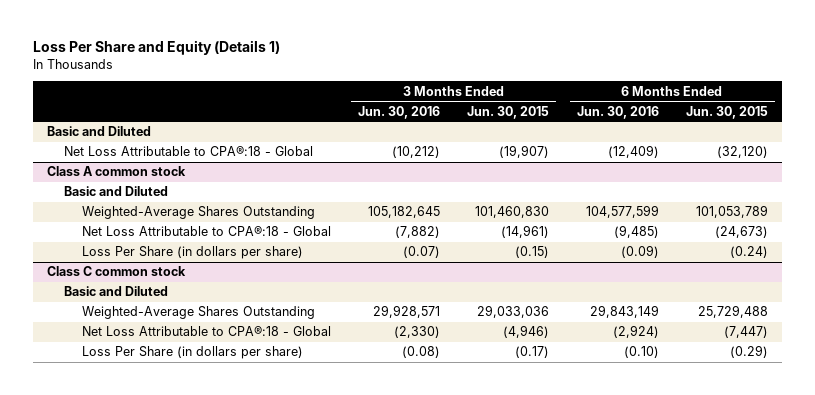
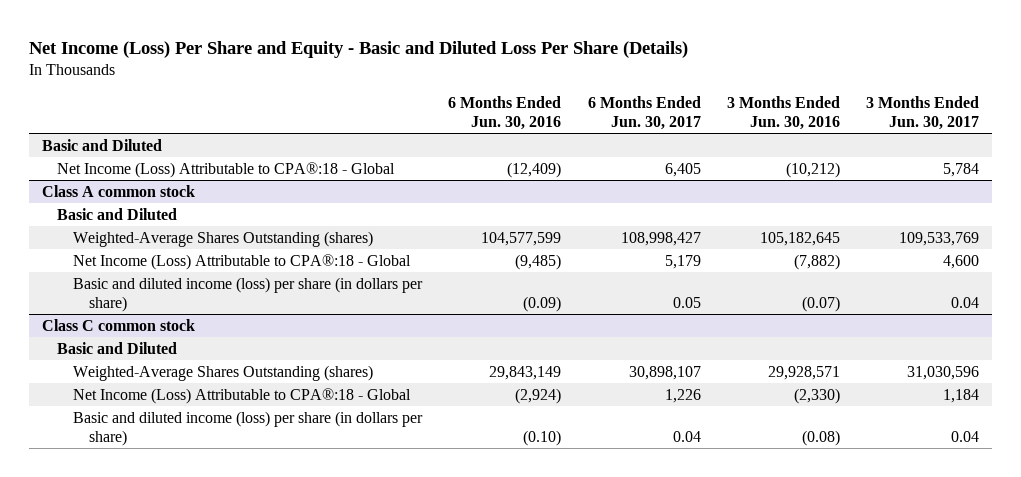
[33,40,281,56] Loss Per Share and Equity (Details 1) -> [28,40,688,58] Net Income (Loss) Per Share and Equity - Basic and Diluted Loss Per Share (Details)
[467,105,550,119] Jun. 30, 2015 -> none
[686,105,769,119] Jun. 30, 2015 -> none
none -> [587,96,701,130] 6 Months Ended Jun. 30, 2017
none -> [866,96,980,130] 3 Months Ended Jun. 30, 2017
[64,146,314,157] Net Loss Attributable to CPA®:18 - Global -> [57,161,396,178] Net Income (Loss) Attributable to CPA®:18 - Global
[81,206,315,220] Weighted-Average Shares Outstanding -> [73,230,374,247] Weighted-Average Shares Outstanding (shares)
[81,226,331,237] Net Loss Attributable to CPA®:18 - Global -> [73,253,412,270] Net Income (Loss) Attributable to CPA®:18 - Global
[81,246,303,260] Loss Per Share (in dollars per share) -> [73,276,424,312] Basic and diluted income (loss) per share (in dollars per share)
[81,306,315,320] Weighted-Average Shares Outstanding -> [73,364,374,381] Weighted-Average Shares Outstanding (shares)
[81,326,331,337] Net Loss Attributable to CPA®:18 - Global -> [73,387,412,404] Net Income (Loss) Attributable to CPA®:18 - Global
[81,346,303,360] Loss Per Share (in dollars per share) -> [73,410,424,446] Basic and diluted income (loss) per share (in dollars per share)

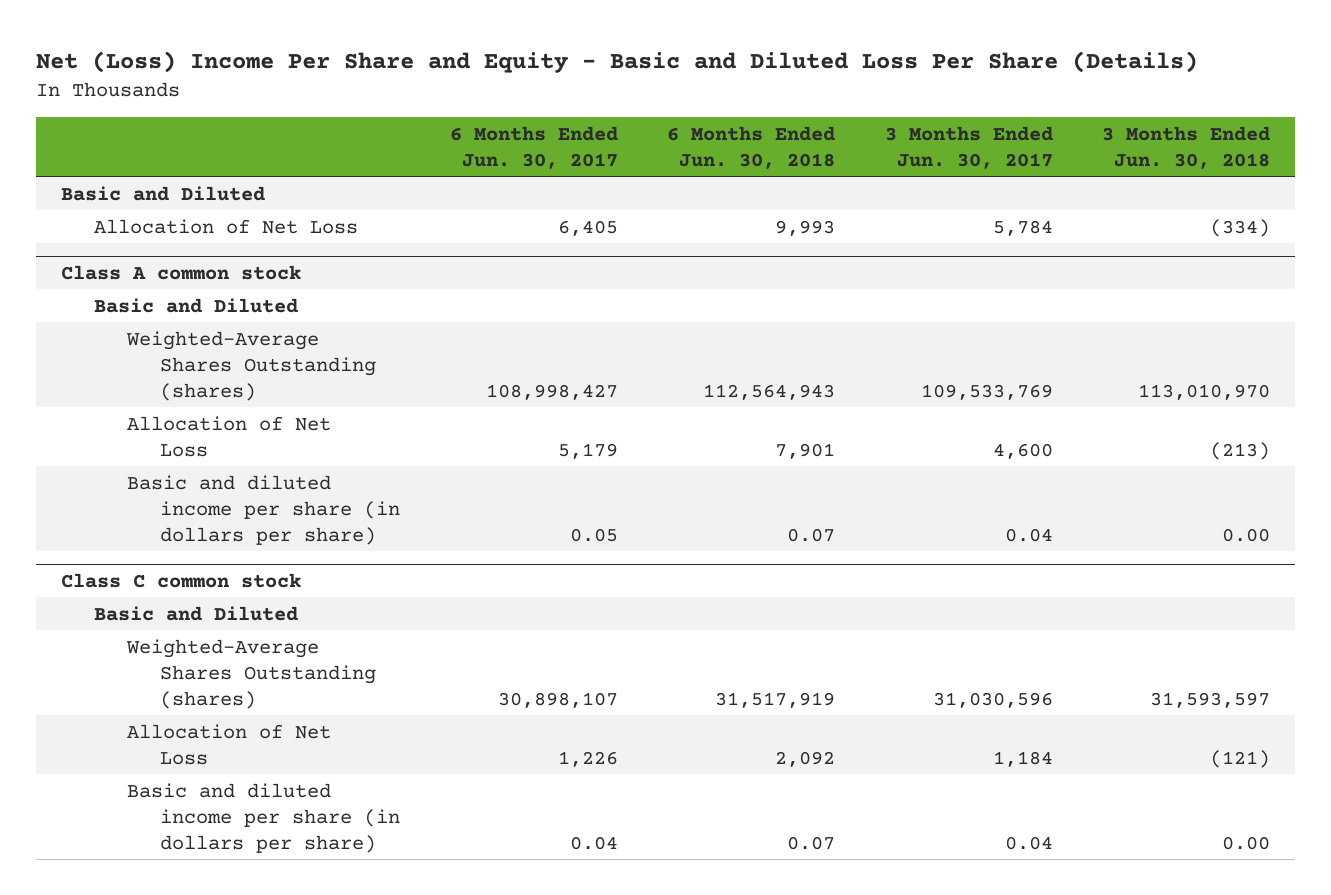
[28,40,688,58] Net Income (Loss) Per Share and Equity - Basic and Diluted Loss Per Share (Details) -> [36,51,1199,74] Net (Loss) Income Per Share and Equity - Basic and Diluted Loss Per Share (Details)
[448,96,562,130] 6 Months Ended Jun. 30, 2016 -> none
[726,96,840,130] 3 Months Ended Jun. 30, 2016 -> none
none -> [667,125,836,169] 6 Months Ended Jun. 30, 2018
none -> [1102,125,1271,169] 3 Months Ended Jun. 30, 2018
[57,161,396,178] Net Income (Loss) Attributable to CPA®:18 - Global -> [94,218,359,234] Allocation of Net Loss
[73,253,412,270] Net Income (Loss) Attributable to CPA®:18 - Global -> [127,415,332,457] Allocation of Net Loss
[73,276,424,312] Basic and diluted income (loss) per share (in dollars per share) -> [127,474,401,545] Basic and diluted income per share (in dollars per share)
[73,387,412,404] Net Income (Loss) Attributable to CPA®:18 - Global -> [127,723,332,765] Allocation of Net Loss
[73,410,424,446] Basic and diluted income (loss) per share (in dollars per share) -> [127,782,401,853] Basic and diluted income per share (in dollars per share)

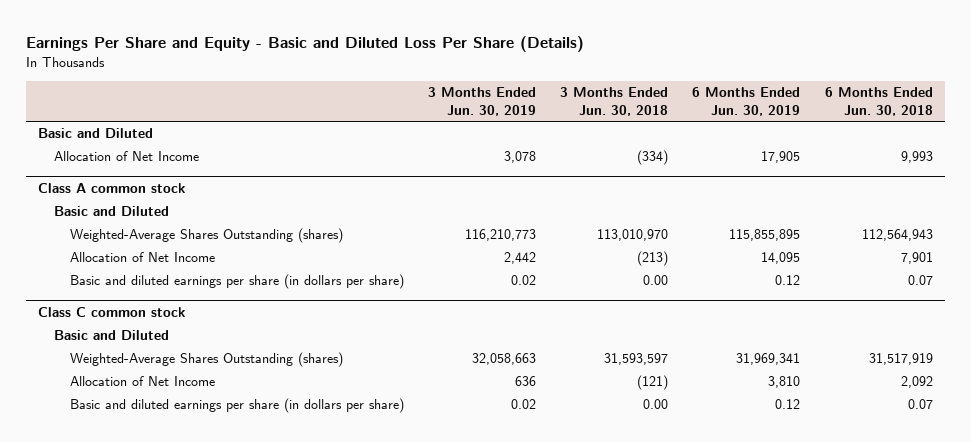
[36,51,1199,74] Net (Loss) Income Per Share and Equity - Basic and Diluted Loss Per Share (Details) -> [26,35,585,52] Earnings Per Share and Equity - Basic and Diluted Loss Per Share (Details)
[449,125,618,169] 6 Months Ended Jun. 30, 2017 -> none
[884,125,1053,169] 3 Months Ended Jun. 30, 2017 -> none
none -> [428,87,537,116] 3 Months Ended Jun. 30, 2019
none -> [692,87,801,116] 6 Months Ended Jun. 30, 2019
[94,218,359,234] Allocation of Net Loss -> [54,151,200,162] Allocation of Net Income
[127,415,332,457] Allocation of Net Loss -> [70,252,216,263] Allocation of Net Income
[127,474,401,545] Basic and diluted income per share (in dollars per share) -> [70,274,405,290] Basic and diluted earnings per share (in dollars per share)
[127,723,332,765] Allocation of Net Loss -> [70,376,216,387] Allocation of Net Income
[127,782,401,853] Basic and diluted income per share (in dollars per share) -> [70,398,405,414] Basic and diluted earnings per share (in dollars per share)

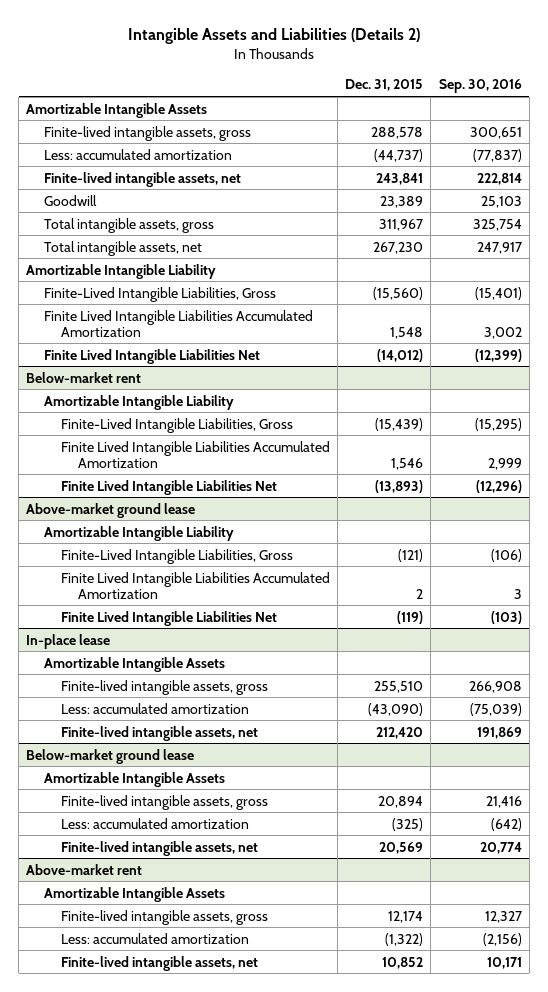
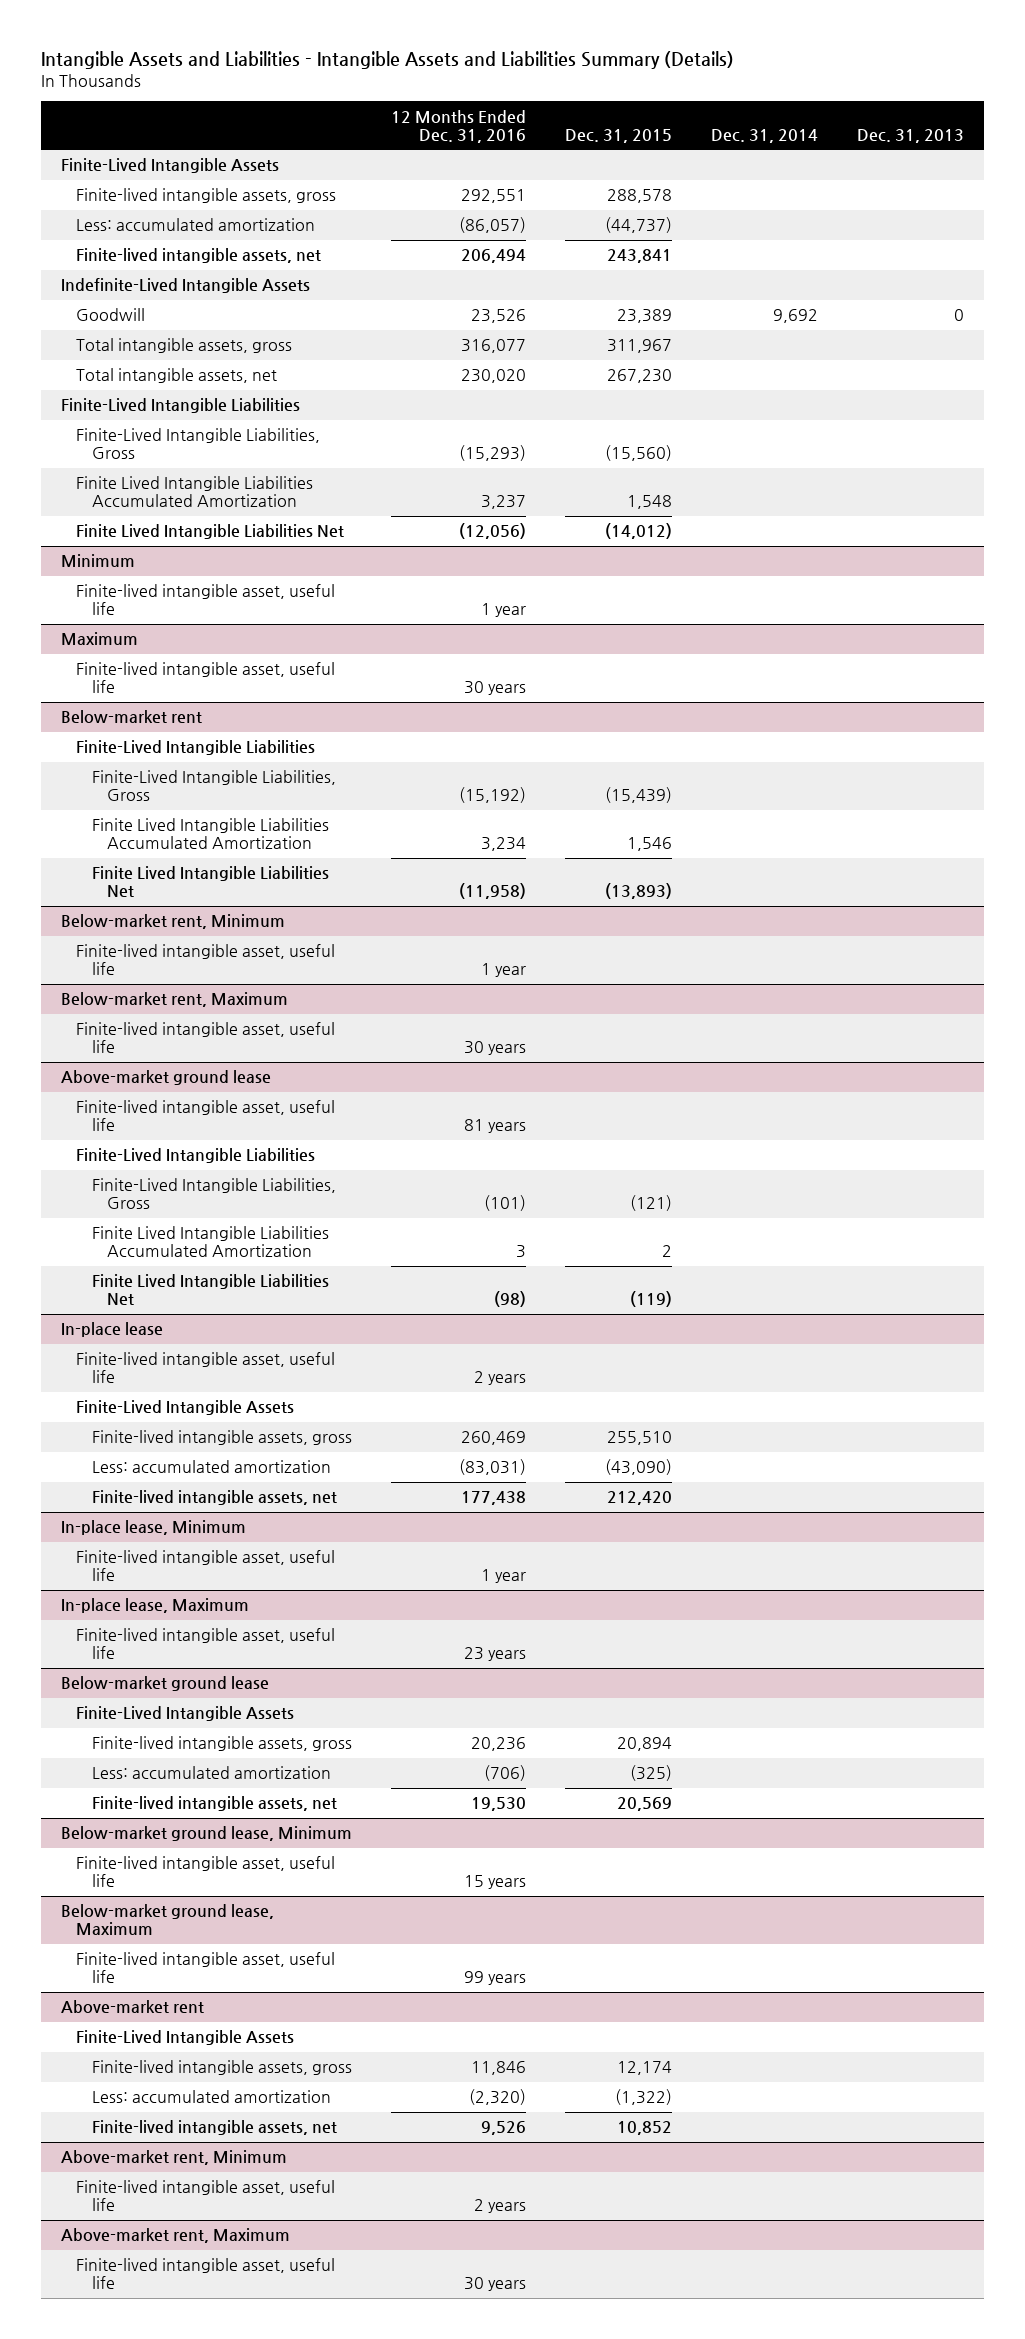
[127,28,420,45] Intangible Assets and Liabilities (Details 2) -> [41,51,735,70] Intangible Assets and Liabilities - Intangible Assets and Liabilities Summary (Details)
[438,79,522,94] Sep. 30, 2016 -> none
none -> [390,109,526,143] 12 Months Ended Dec. 31, 2016
none -> [711,128,819,143] Dec. 31, 2014
none -> [857,128,965,143] Dec. 31, 2013
[26,102,208,118] Amortizable Intangible Assets -> [60,158,279,174] Finite-Lived Intangible Assets
none -> [60,278,310,294] Indefinite-Lived Intangible Assets
[26,263,217,279] Amortizable Intangible Liability -> [60,398,300,414] Finite-Lived Intangible Liabilities
none -> [60,554,135,568] Minimum
none -> [76,584,336,616] Finite-lived intangible asset, useful life
none -> [60,632,138,646] Maximum
none -> [76,662,336,694] Finite-lived intangible asset, useful life
[43,394,234,410] Amortizable Intangible Liability -> [76,740,316,756] Finite-Lived Intangible Liabilities
none -> [60,914,285,930] Below-market rent, Minimum
none -> [76,944,336,976] Finite-lived intangible asset, useful life
none -> [60,992,288,1008] Below-market rent, Maximum
none -> [76,1022,336,1054] Finite-lived intangible asset, useful life
none -> [76,1100,336,1132] Finite-lived intangible asset, useful life
[43,525,234,541] Amortizable Intangible Liability -> [76,1148,316,1164] Finite-Lived Intangible Liabilities
none -> [76,1352,336,1384] Finite-lived intangible asset, useful life
[43,656,225,672] Amortizable Intangible Assets -> [76,1400,295,1416] Finite-Lived Intangible Assets
none -> [60,1520,246,1536] In-place lease, Minimum
none -> [76,1550,336,1582] Finite-lived intangible asset, useful life
none -> [60,1598,249,1614] In-place lease, Maximum
none -> [76,1628,336,1660] Finite-lived intangible asset, useful life
[43,771,225,787] Amortizable Intangible Assets -> [76,1706,295,1722] Finite-Lived Intangible Assets
none -> [60,1826,352,1842] Below-market ground lease, Minimum
none -> [76,1856,336,1888] Finite-lived intangible asset, useful life
none -> [60,1904,274,1936] Below-market ground lease, Maximum
none -> [76,1952,336,1984] Finite-lived intangible asset, useful life
[43,886,225,902] Amortizable Intangible Assets -> [76,2030,295,2046] Finite-Lived Intangible Assets
none -> [60,2150,287,2166] Above-market rent, Minimum
none -> [76,2180,336,2212] Finite-lived intangible asset, useful life
none -> [60,2228,290,2244] Above-market rent, Maximum
none -> [76,2258,336,2290] Finite-lived intangible asset, useful life

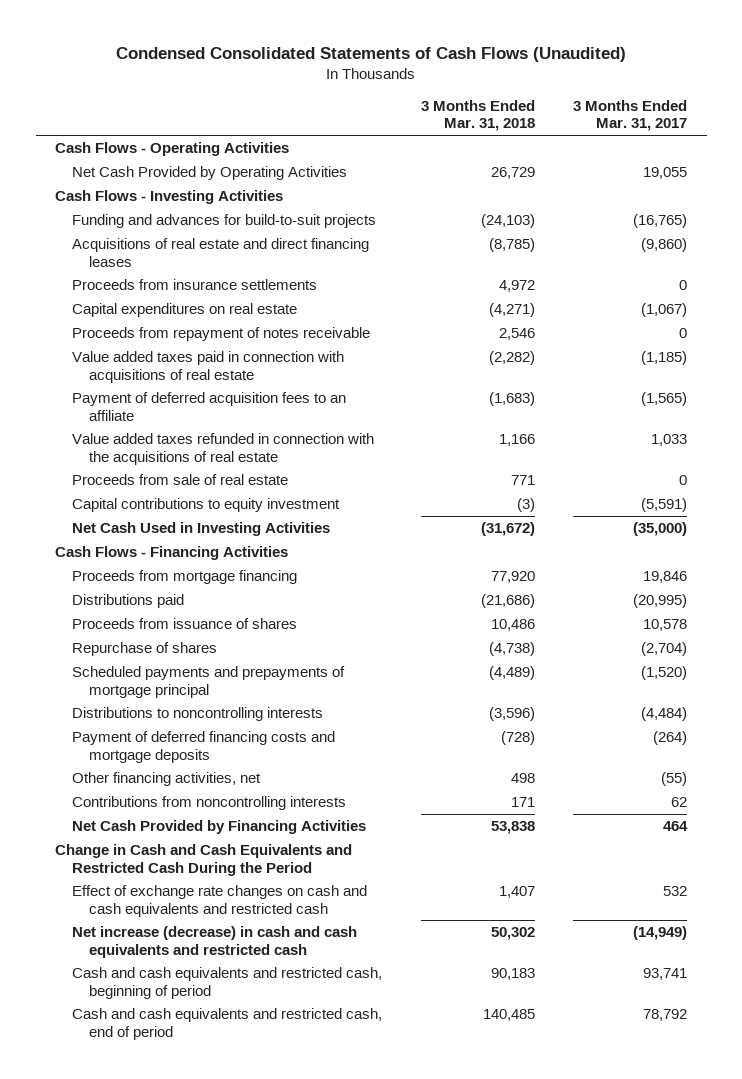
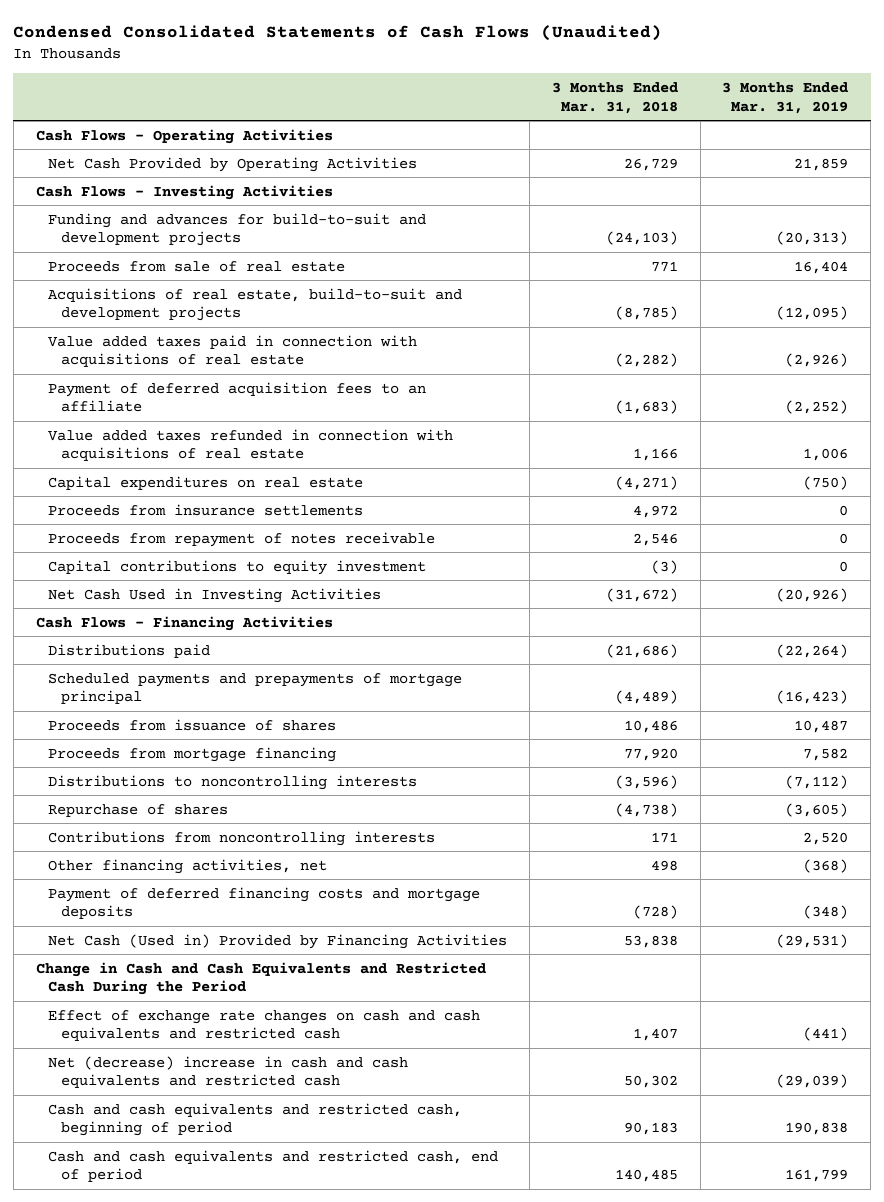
[573,99,688,132] 3 Months Ended Mar. 31, 2017 -> none
none -> [722,82,849,114] 3 Months Ended Mar. 31, 2019
[71,214,376,229] Funding and advances for build-to-suit projects -> [48,212,427,247] Funding and advances for build-to-suit and development projects
[71,474,288,486] Proceeds from sale of real estate -> [48,260,346,272] Proceeds from sale of real estate
[71,238,369,267] Acquisitions of real estate and direct financing leases -> [48,287,463,322] Acquisitions of real estate, build-to-suit and development projects
[71,433,374,465] Value added taxes refunded in connection with the acquisitions of real estate -> [48,428,454,462] Value added taxes refunded in connection with acquisitions of real estate
[71,303,297,318] Capital expenditures on real estate -> [48,475,364,490] Capital expenditures on real estate
[71,279,317,291] Proceeds from insurance settlements -> [48,503,364,516] Proceeds from insurance settlements
[71,327,370,342] Proceeds from repayment of notes receivable -> [48,531,436,547] Proceeds from repayment of notes receivable
[71,618,297,630] Proceeds from issuance of shares -> [48,718,337,731] Proceeds from issuance of shares
[71,570,297,585] Proceeds from mortgage financing -> [48,746,337,762] Proceeds from mortgage financing
[71,642,217,657] Repurchase of shares -> [48,803,229,817] Repurchase of shares
[71,772,261,787] Other financing activities, net -> [48,858,328,874] Other financing activities, net
[71,731,335,763] Payment of deferred financing costs and mortgage deposits -> [48,886,481,920] Payment of deferred financing costs and mortgage deposits
[71,820,366,835] Net Cash Provided by Financing Activities -> [48,933,508,949] Net Cash (Used in) Provided by Financing Activities
[71,926,357,958] Net increase (decrease) in cash and cash equivalents and restricted cash -> [48,1055,409,1089] Net (decrease) increase in cash and cash equivalents and restricted cash

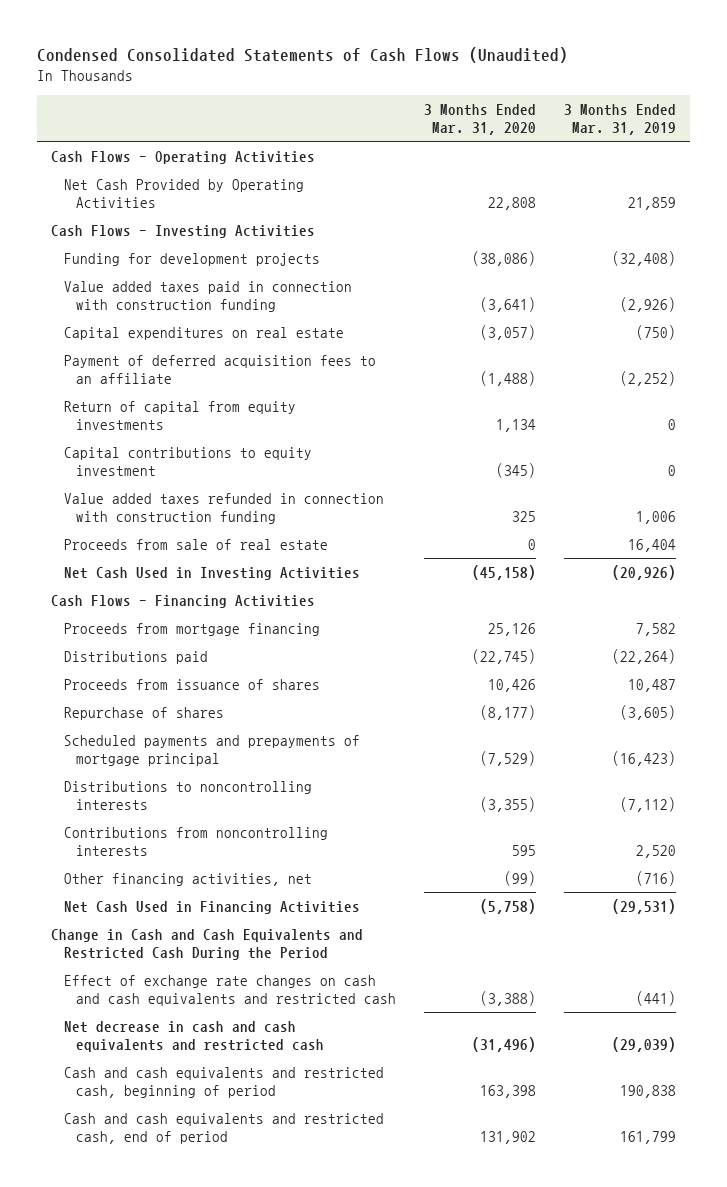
[551,82,678,114] 3 Months Ended Mar. 31, 2018 -> none
none -> [423,103,536,136] 3 Months Ended Mar. 31, 2020
[48,287,463,322] Acquisitions of real estate, build-to-suit and development projects -> none
[48,428,454,462] Value added taxes refunded in connection with acquisitions of real estate -> none
[48,212,427,247] Funding and advances for build-to-suit and development projects -> [63,252,320,266] Funding for development projects
[776,231,849,246] (20,313) -> [611,250,676,266] (32,408)
[48,334,418,368] Value added taxes paid in connection with acquisitions of real estate -> [63,280,352,313] Value added taxes paid in connection with construction funding
[48,503,364,516] Proceeds from insurance settlements -> none
[48,531,436,547] Proceeds from repayment of notes receivable -> none
[48,381,427,413] Payment of deferred acquisition fees to an affiliate -> [63,354,376,385] Payment of deferred acquisition fees to an affiliate
none -> [63,400,296,431] Return of capital from equity investments
none -> [63,492,384,525] Value added taxes refunded in connection with construction funding
[48,260,346,272] Proceeds from sale of real estate -> [63,538,328,550] Proceeds from sale of real estate
[48,746,337,762] Proceeds from mortgage financing -> [63,622,320,636] Proceeds from mortgage financing
[48,672,463,705] Scheduled payments and prepayments of mortgage principal -> [63,734,360,767] Scheduled payments and prepayments of mortgage principal
[48,774,418,790] Distributions to noncontrolling interests -> [63,780,312,811] Distributions to noncontrolling interests
[48,886,481,920] Payment of deferred financing costs and mortgage deposits -> none
[803,858,849,873] (368) -> [635,870,676,886] (716)
[48,933,508,949] Net Cash (Used in) Provided by Financing Activities -> [63,900,360,914] Net Cash Used in Financing Activities
[48,1055,409,1089] Net (decrease) increase in cash and cash equivalents and restricted cash -> [63,1020,325,1053] Net decrease in cash and cash equivalents and restricted cash

